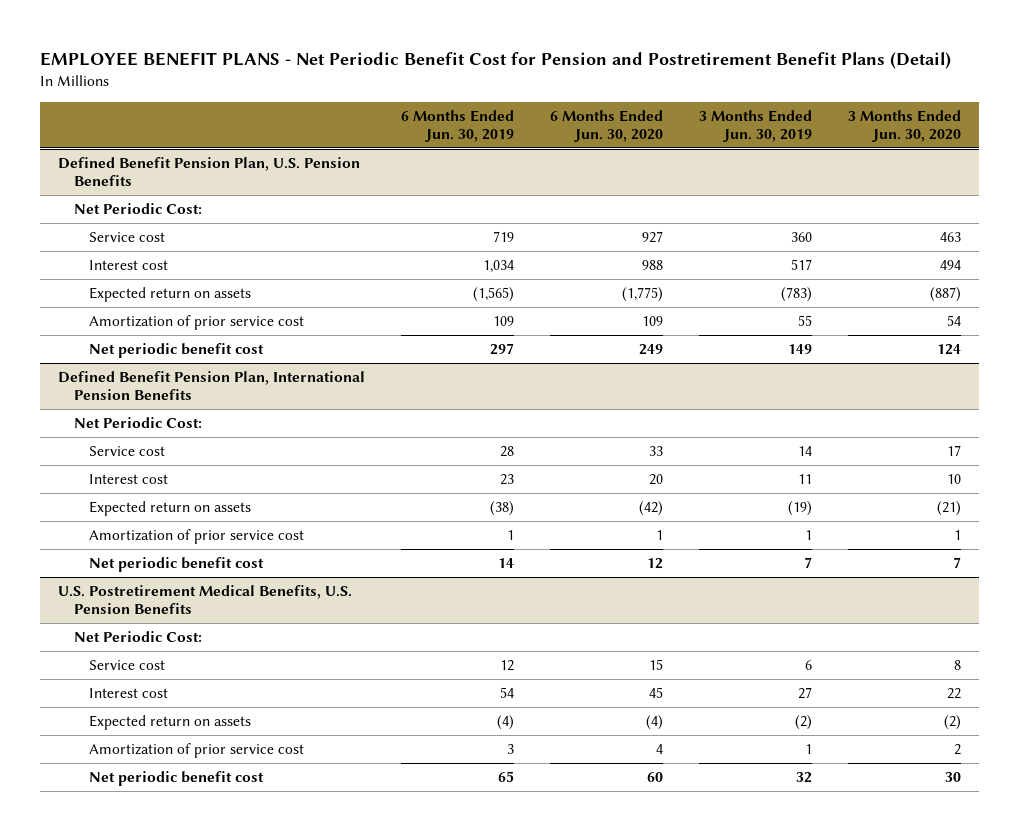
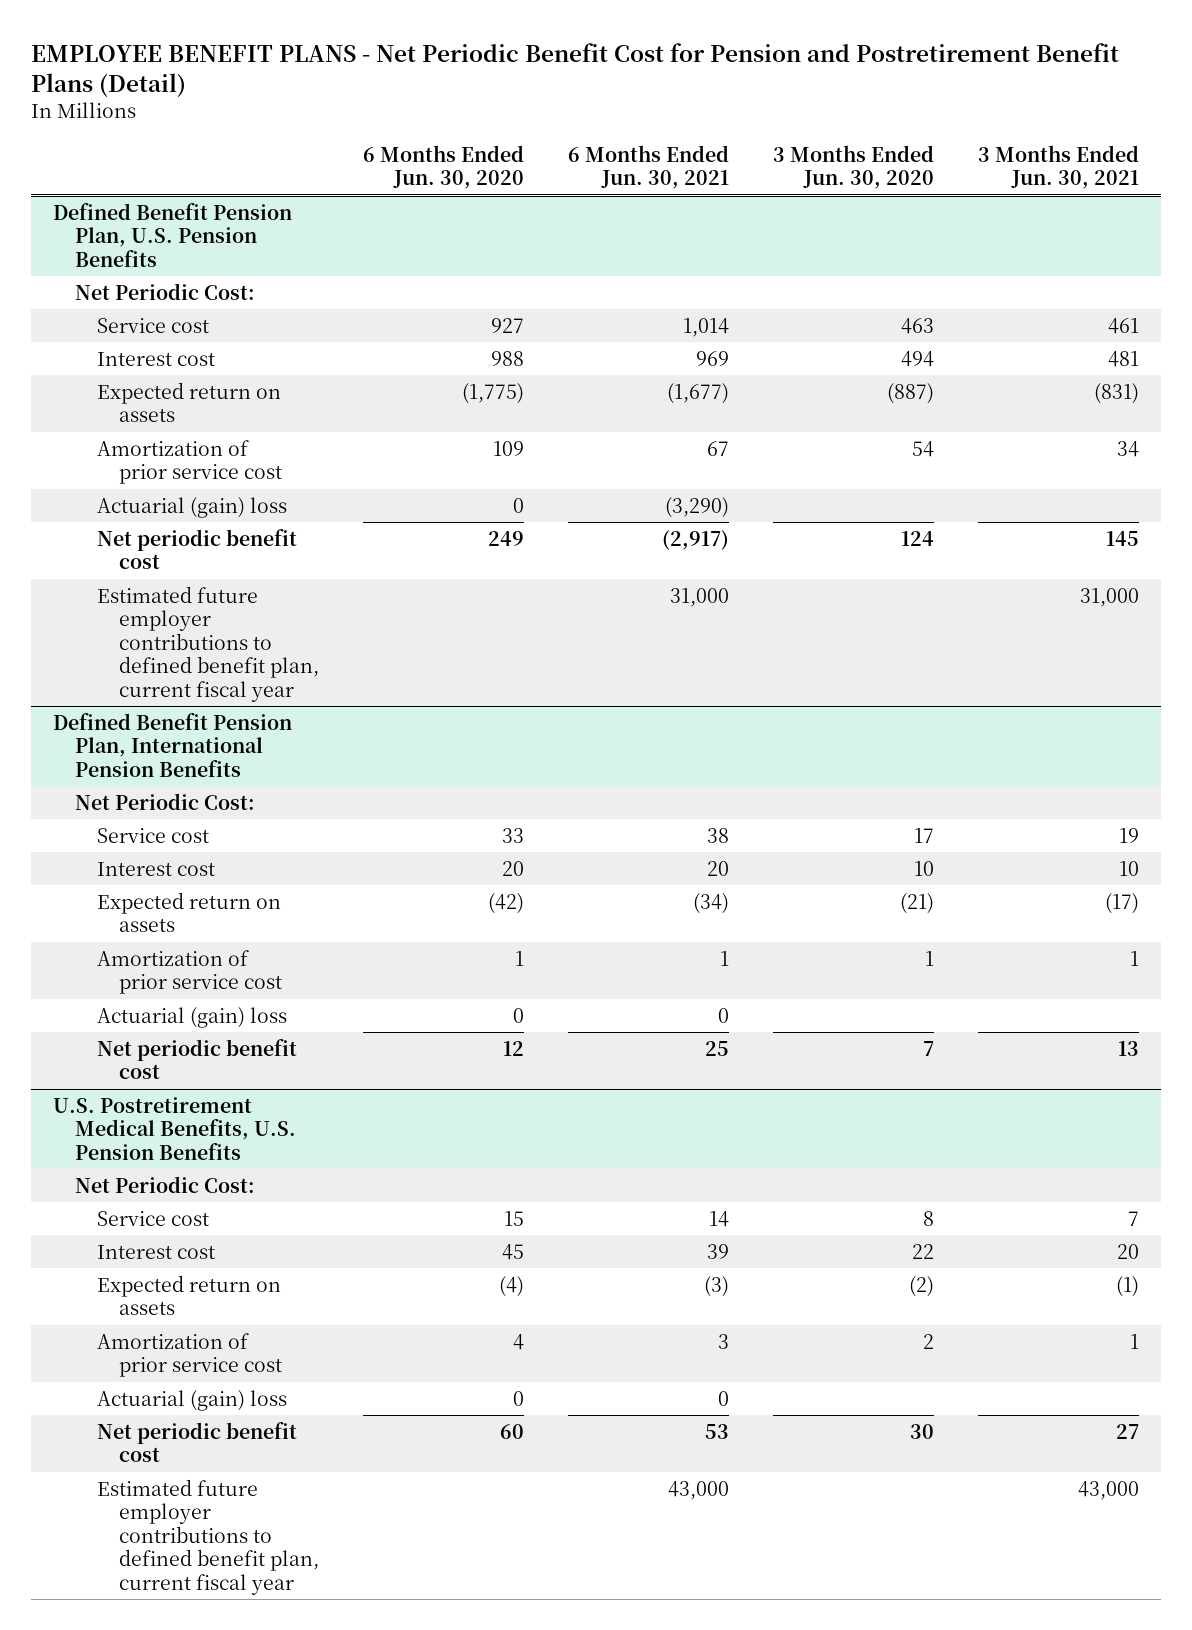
[401,109,515,142] 6 Months Ended Jun. 30, 2019 -> none
[698,109,812,142] 3 Months Ended Jun. 30, 2019 -> none
none -> [568,144,730,190] 6 Months Ended Jun. 30, 2021
none -> [978,144,1140,190] 3 Months Ended Jun. 30, 2021
none -> [97,496,288,518] Actuarial (gain) loss
none -> [97,585,320,702] Estimated future employer contributions to defined benefit plan, current fiscal year
none -> [97,1006,288,1028] Actuarial (gain) loss
none -> [97,1389,288,1411] Actuarial (gain) loss
none -> [97,1478,320,1595] Estimated future employer contributions to defined benefit plan, current fiscal year

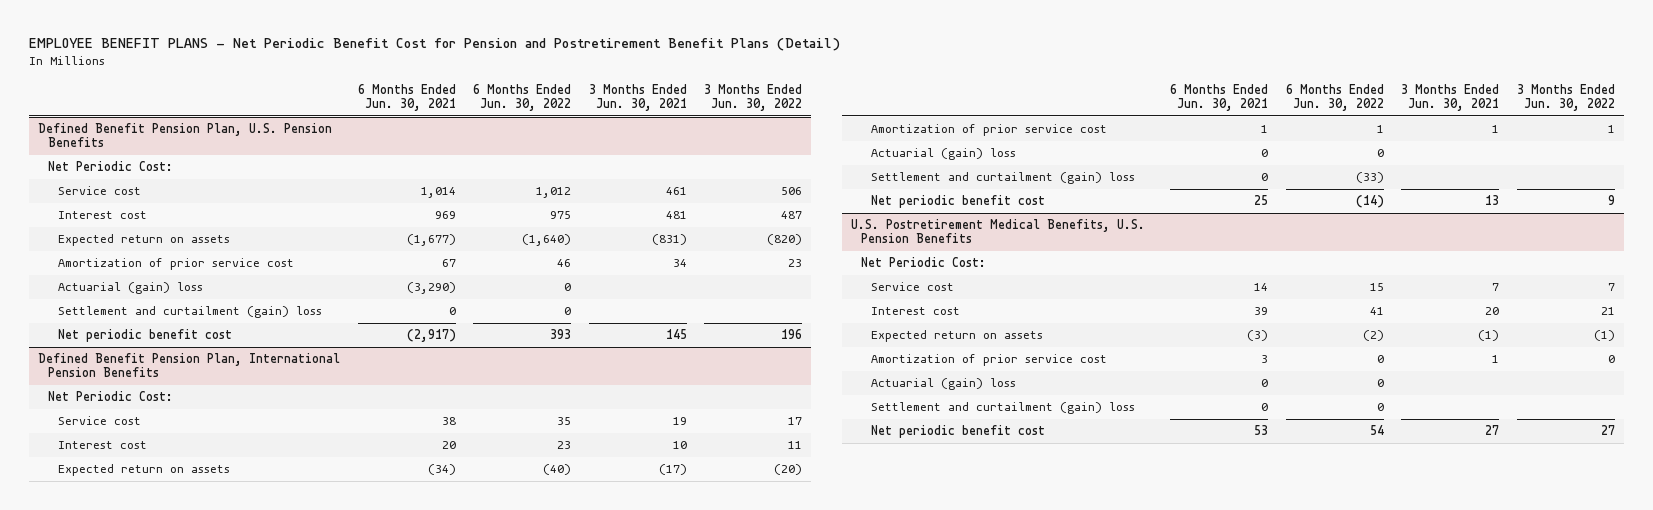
[363,144,525,190] 6 Months Ended Jun. 30, 2020 -> none
[773,144,935,190] 3 Months Ended Jun. 30, 2020 -> none
none -> [473,83,572,112] 6 Months Ended Jun. 30, 2022
none -> [704,83,803,112] 3 Months Ended Jun. 30, 2022
none -> [57,306,322,319] Settlement and curtailment (gain) loss
[97,585,320,702] Estimated future employer contributions to defined benefit plan, current fiscal year -> none
none -> [870,172,1135,185] Settlement and curtailment (gain) loss
none -> [870,402,1135,415] Settlement and curtailment (gain) loss
[97,1478,320,1595] Estimated future employer contributions to defined benefit plan, current fiscal year -> none

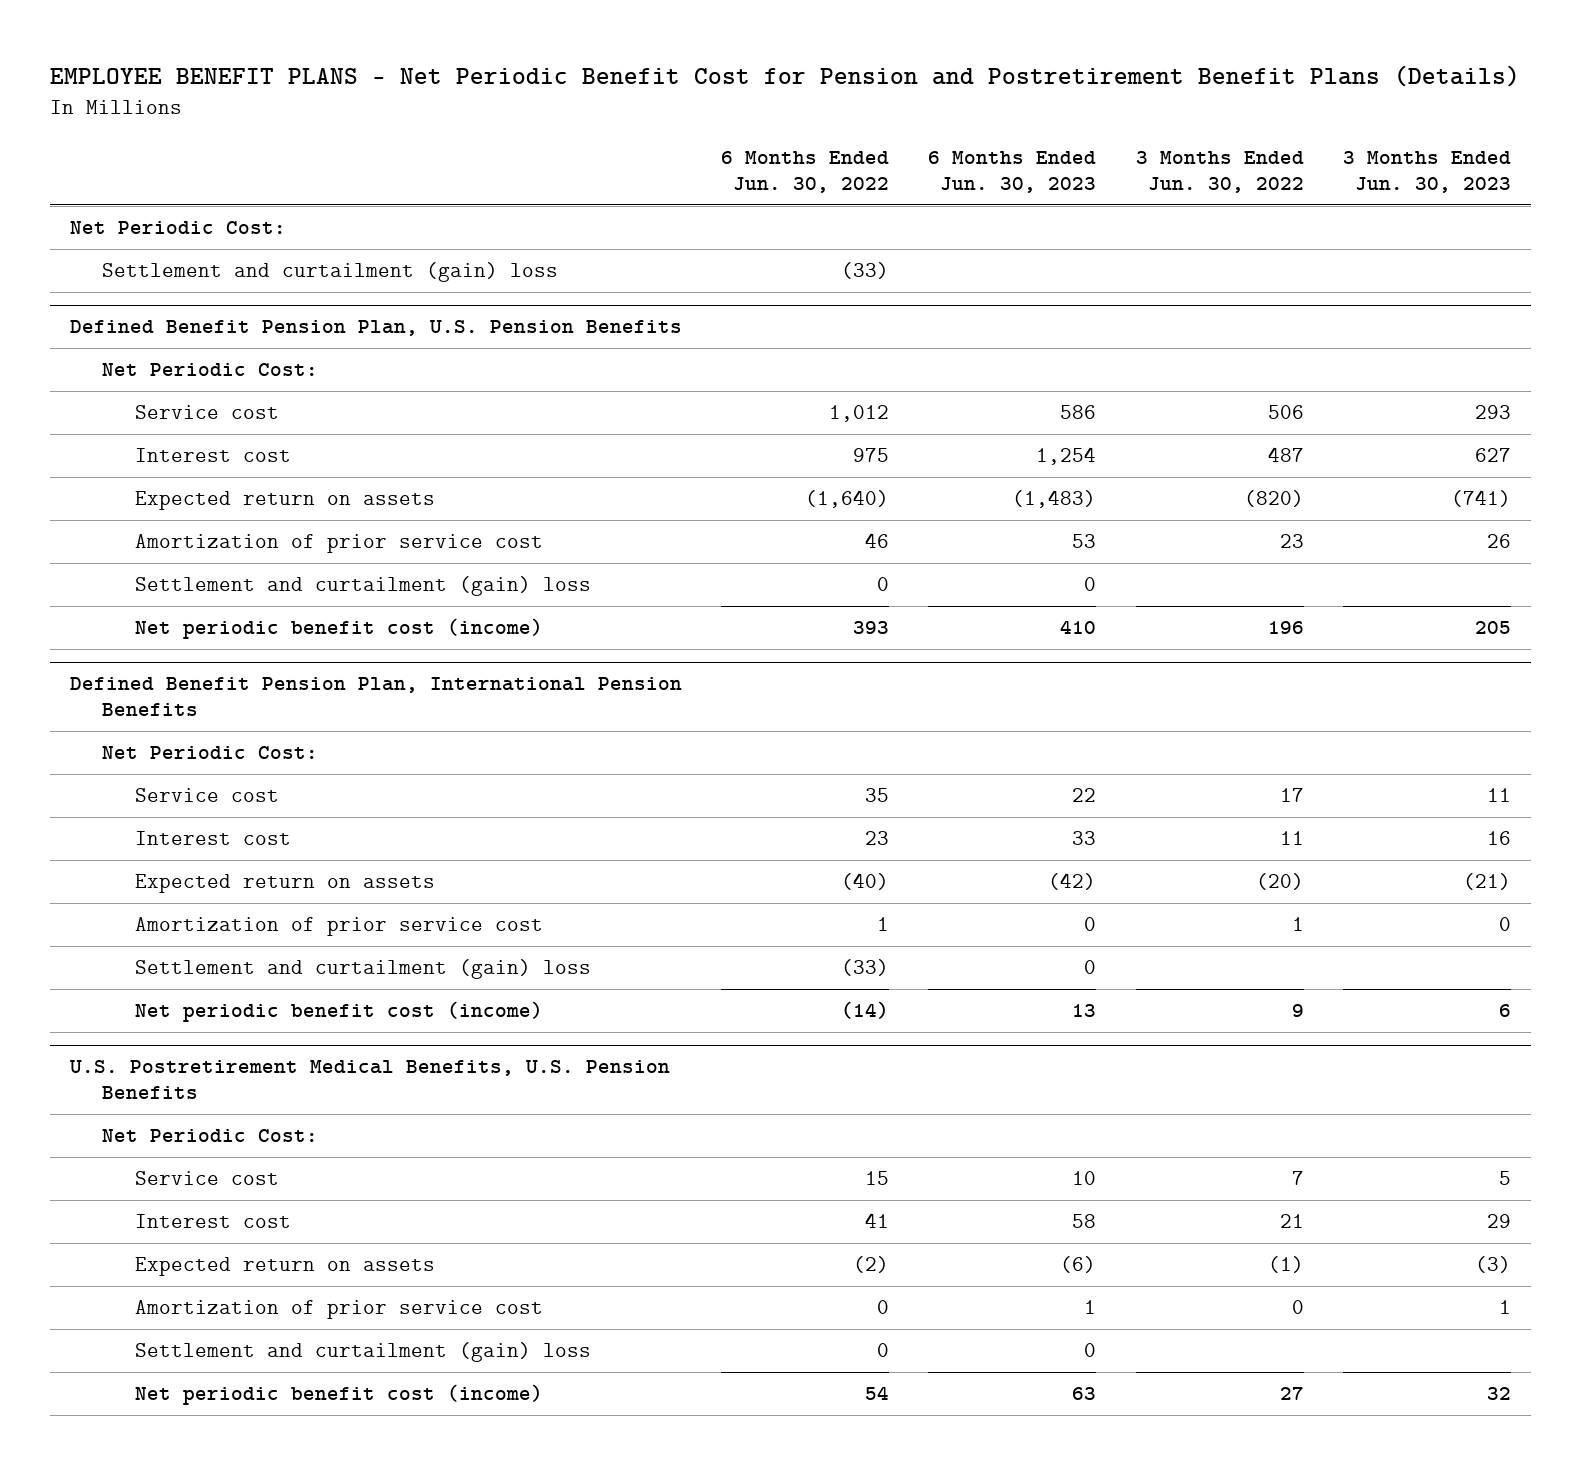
[29,38,841,52] EMPLOYEE BENEFIT PLANS - Net Periodic Benefit Cost for Pension and Postretirement Benefit Plans (Detail) -> [49,65,1520,88] EMPLOYEE BENEFIT PLANS - Net Periodic Benefit Cost for Pension and Postretirement Benefit Plans (Details)
[357,83,456,112] 6 Months Ended Jun. 30, 2021 -> none
[588,83,687,112] 3 Months Ended Jun. 30, 2021 -> none
none -> [928,150,1097,193] 6 Months Ended Jun. 30, 2023
none -> [1343,150,1512,193] 3 Months Ended Jun. 30, 2023
none -> [69,221,286,235] Net Periodic Cost:
none -> [102,262,559,283] Settlement and curtailment (gain) loss
[57,282,203,295] Actuarial (gain) loss -> none
[57,329,232,343] Net periodic benefit cost -> [135,618,544,640] Net periodic benefit cost (income)
[870,148,1016,161] Actuarial (gain) loss -> none
[870,195,1045,209] Net periodic benefit cost -> [135,1001,544,1023] Net periodic benefit cost (income)
[870,378,1016,391] Actuarial (gain) loss -> none
[870,425,1045,439] Net periodic benefit cost -> [135,1384,544,1406] Net periodic benefit cost (income)

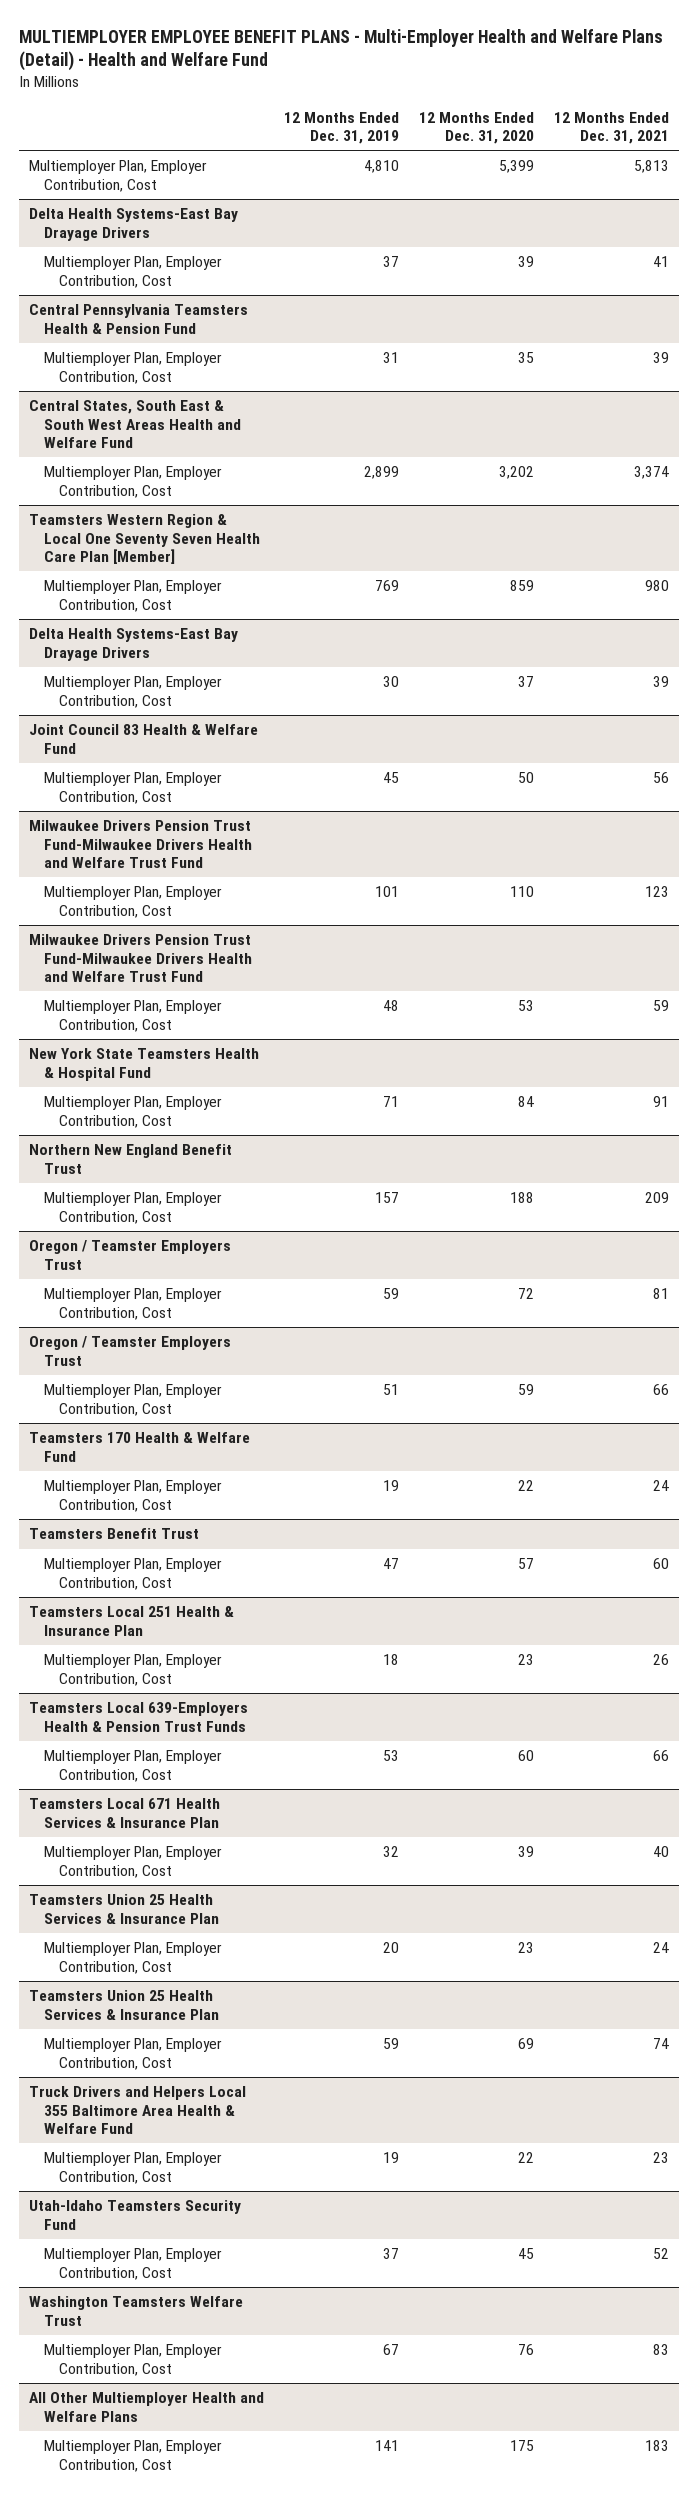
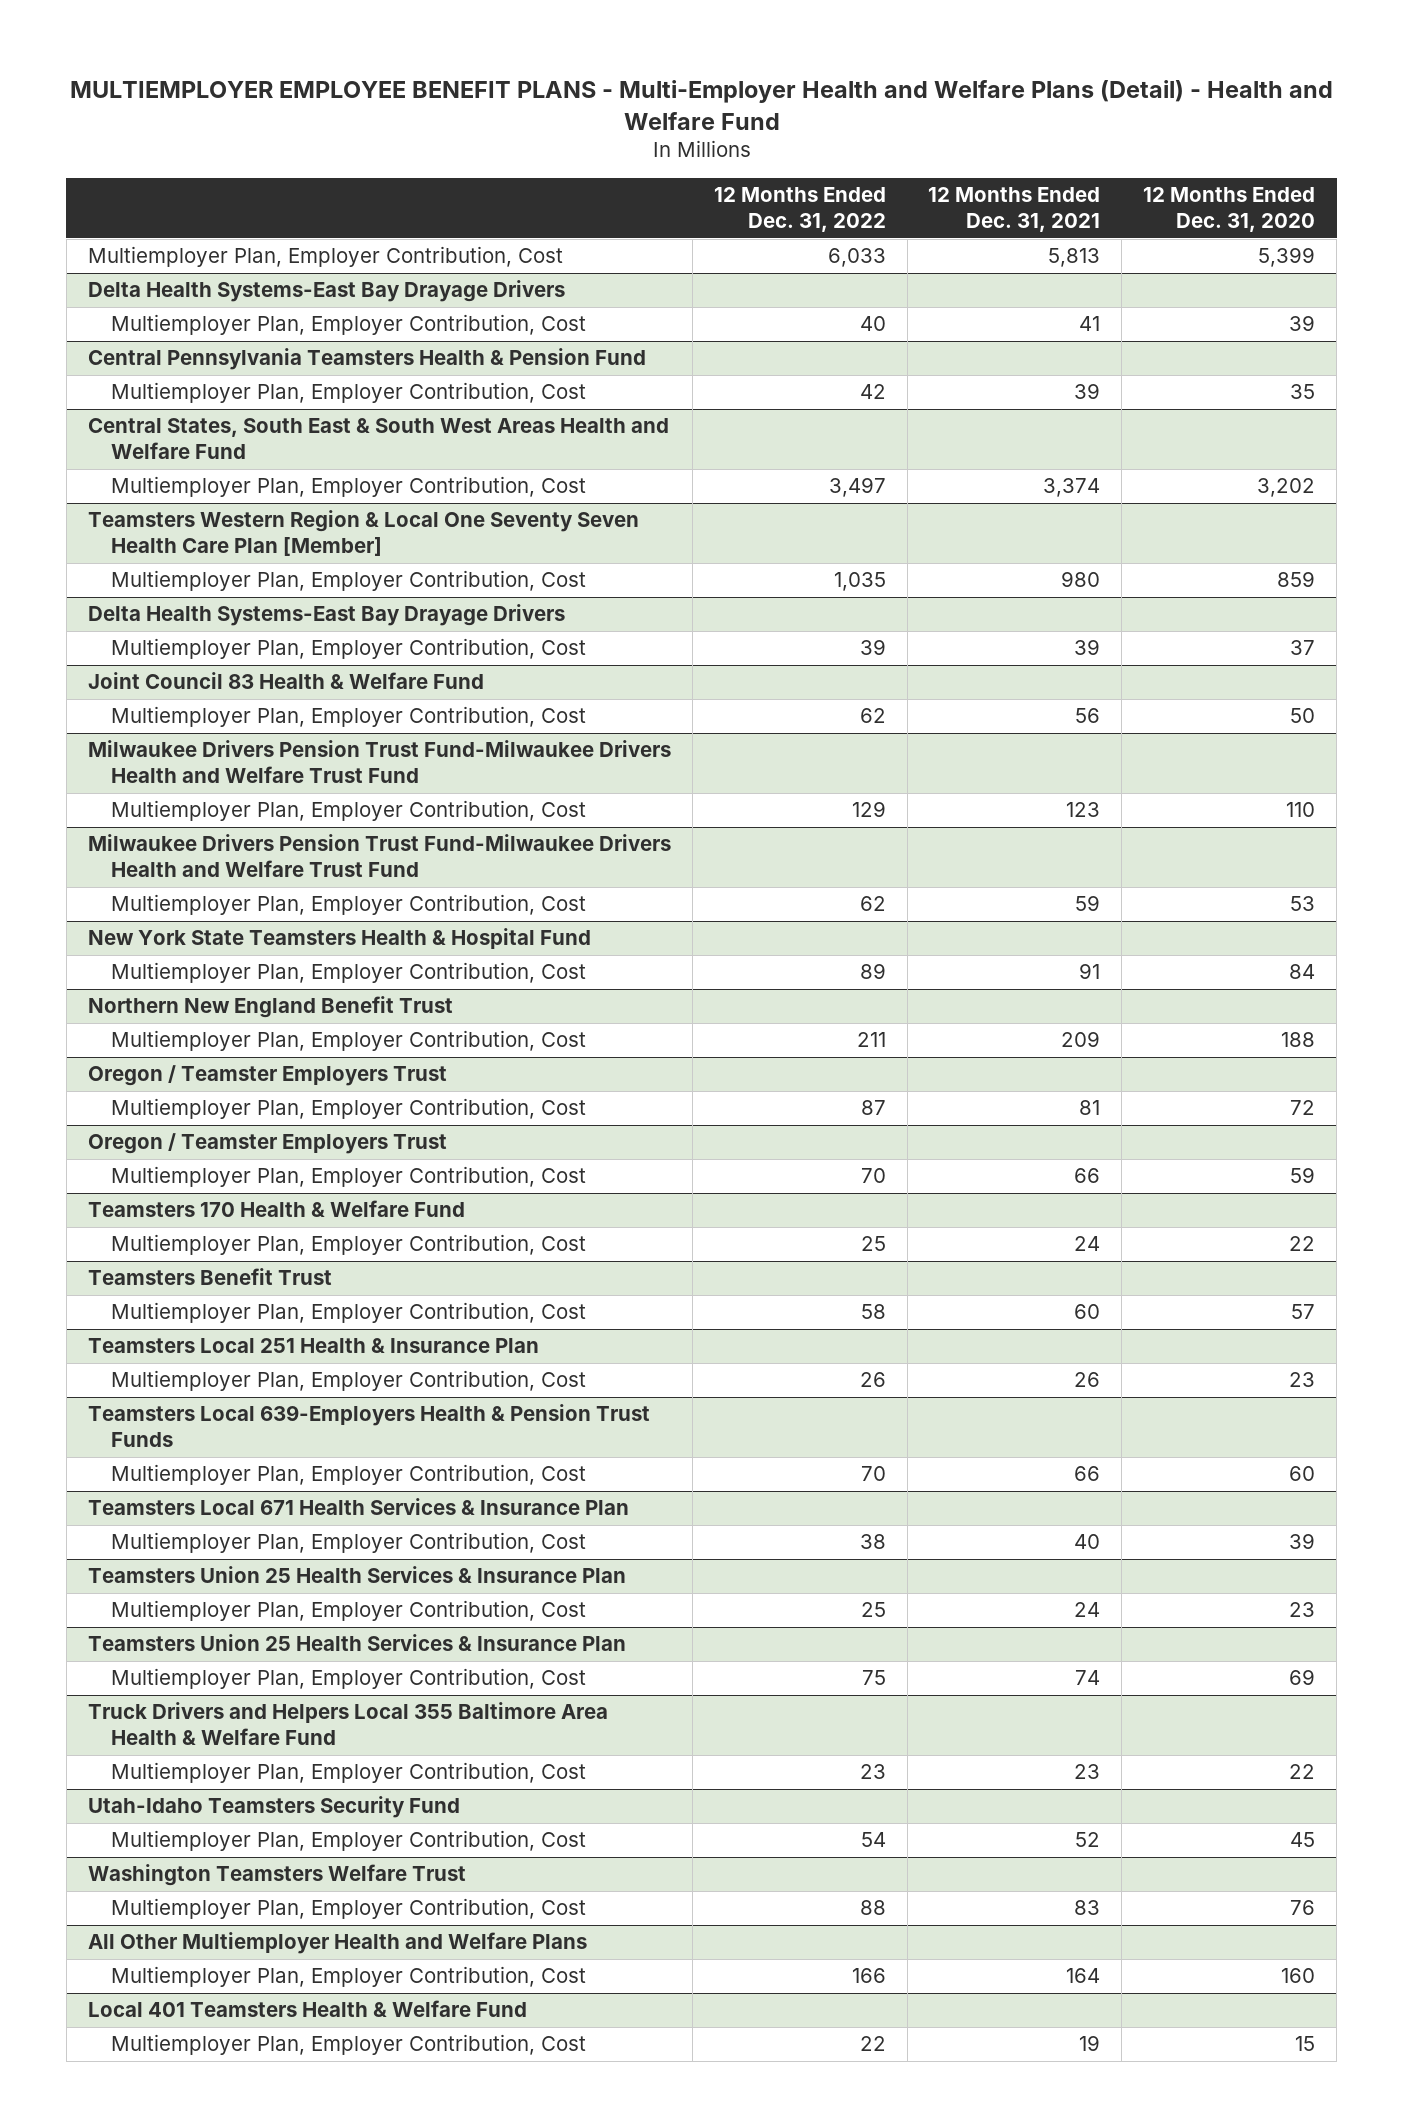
[283,111,399,144] 12 Months Ended Dec. 31, 2019 -> none
none -> [713,187,886,233] 12 Months Ended Dec. 31, 2022
[509,2440,534,2452] 175 -> [1281,1968,1316,1984] 160
[644,2440,669,2452] 183 -> [1066,1968,1101,1984] 164
none -> [87,2000,527,2018] Local 401 Teamsters Health & Welfare Fund
none -> [110,2034,586,2056] Multiemployer Plan, Employer Contribution, Cost

